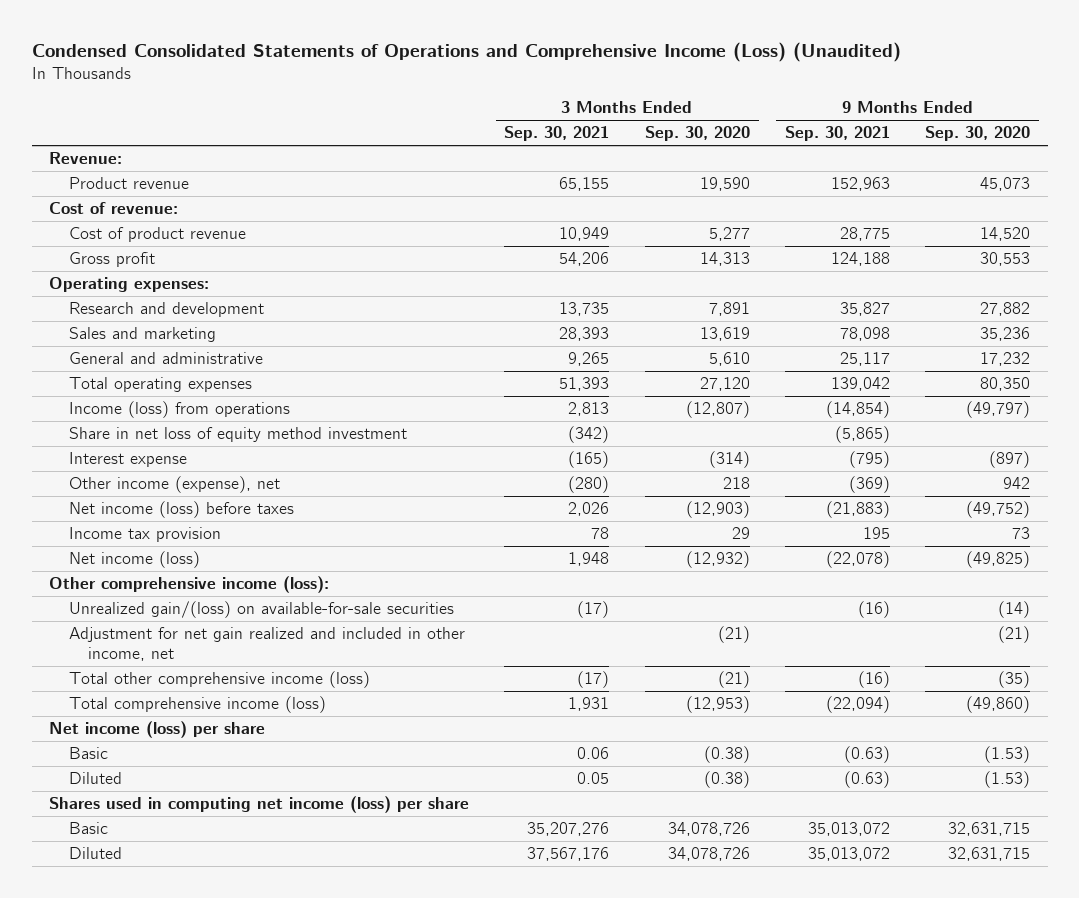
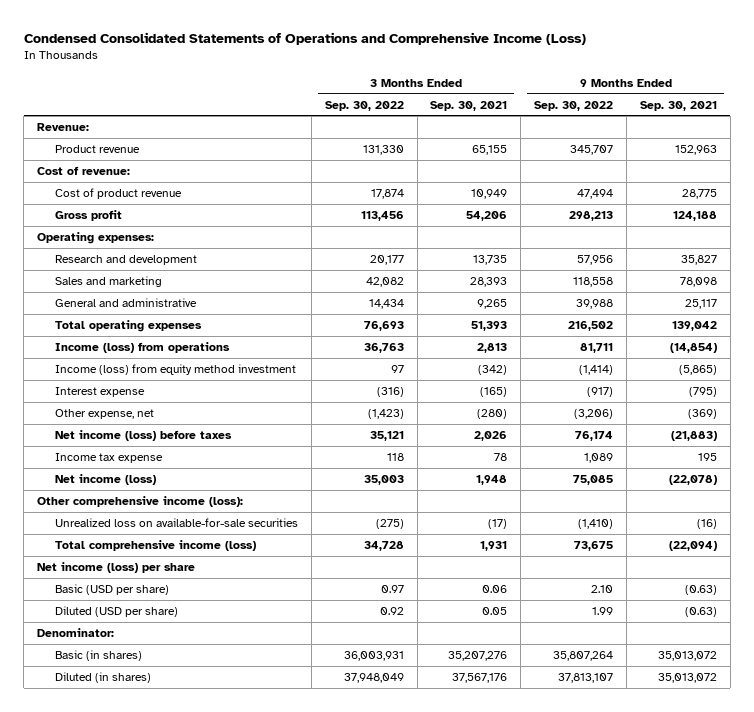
[31,41,901,62] Condensed Consolidated Statements of Operations and Comprehensive Income (Loss) (Unaudited) -> [23,31,586,45] Condensed Consolidated Statements of Operations and Comprehensive Income (Loss)
[644,126,750,142] Sep. 30, 2020 -> none
[925,126,1031,142] Sep. 30, 2020 -> none
none -> [324,100,404,111] Sep. 30, 2022
none -> [534,100,614,111] Sep. 30, 2022
[68,427,407,443] Share in net loss of equity method investment -> [54,364,296,376] Income (loss) from equity method investment
[68,476,280,494] Other income (expense), net -> [54,409,154,420] Other expense, net
[68,527,221,543] Income tax provision -> [54,453,163,464] Income tax expense
[68,627,465,661] Adjustment for net gain realized and included in other income, net -> none
[68,671,370,689] Total other comprehensive income (loss) -> none
[68,601,454,619] Unrealized gain/(loss) on available-for-sale securities -> [54,518,298,528] Unrealized loss on available-for-sale securities
[68,747,108,760] Basic -> [54,584,169,596] Basic (USD per share)
[68,772,122,785] Diluted -> [54,606,178,618] Diluted (USD per share)
[49,796,470,814] Shares used in computing net income (loss) per share -> [37,628,115,638] Denominator:
[68,822,108,835] Basic -> [54,650,142,662] Basic (in shares)
[68,847,122,860] Diluted -> [54,672,151,684] Diluted (in shares)

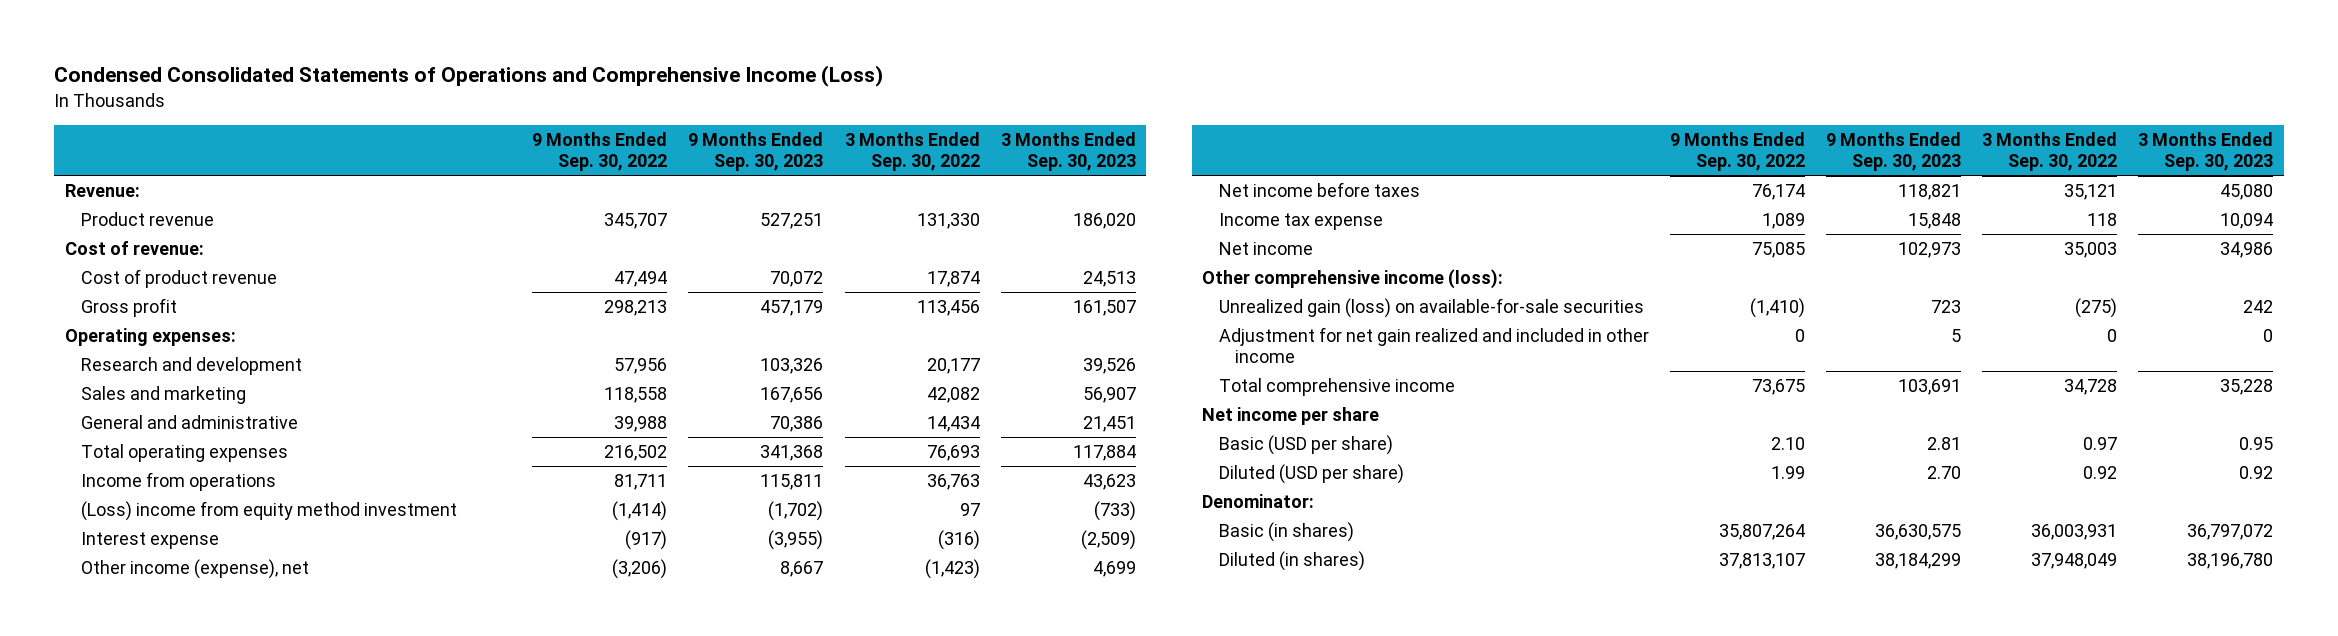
[430,100,508,111] Sep. 30, 2021 -> none
[639,100,717,111] Sep. 30, 2021 -> none
none -> [688,131,824,172] 9 Months Ended Sep. 30, 2023
none -> [1000,131,1136,172] 3 Months Ended Sep. 30, 2023
[54,342,230,354] Income (loss) from operations -> [81,471,277,491] Income from operations
[54,364,296,376] Income (loss) from equity method investment -> [81,500,458,521] (Loss) income from equity method investment
[54,409,154,420] Other expense, net -> [81,558,310,579] Other income (expense), net
[54,430,232,442] Net income (loss) before taxes -> [1218,181,1420,197] Net income before taxes
[54,474,156,486] Net income (loss) -> [1218,241,1313,255] Net income
[54,518,298,528] Unrealized loss on available-for-sale securities -> [1218,297,1644,318] Unrealized gain (loss) on available-for-sale securities
none -> [1218,326,1649,364] Adjustment for net gain realized and included in other income
[54,540,256,552] Total comprehensive income (loss) -> [1218,377,1455,396] Total comprehensive income
[37,562,196,574] Net income (loss) per share -> [1202,406,1380,425] Net income per share

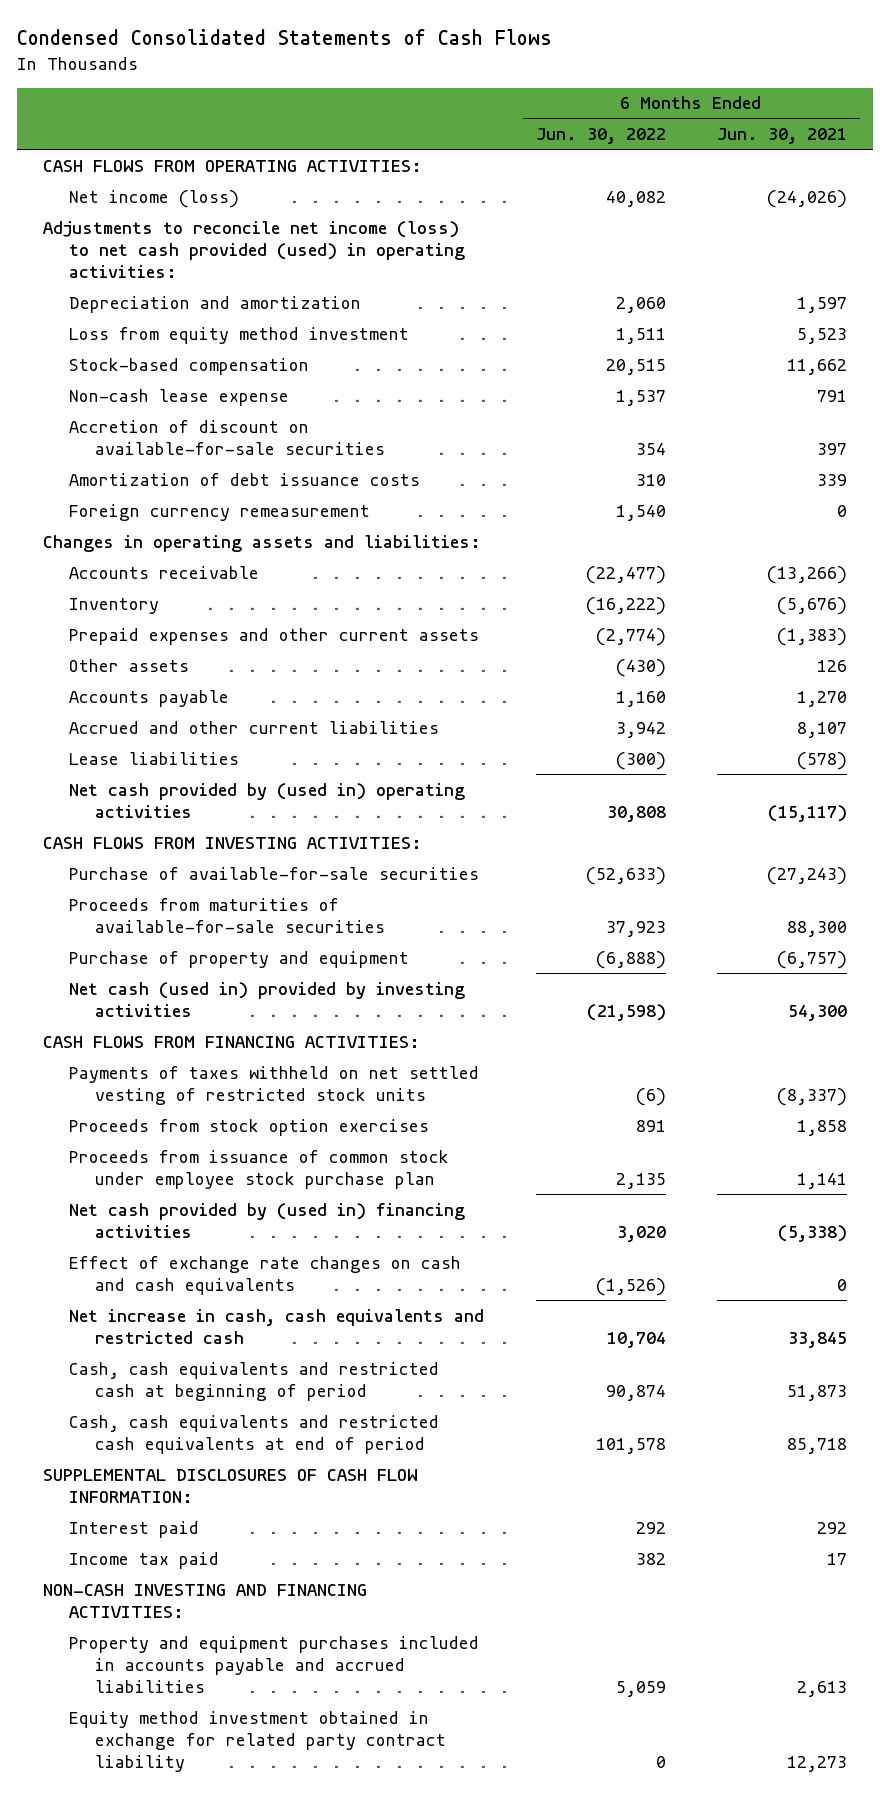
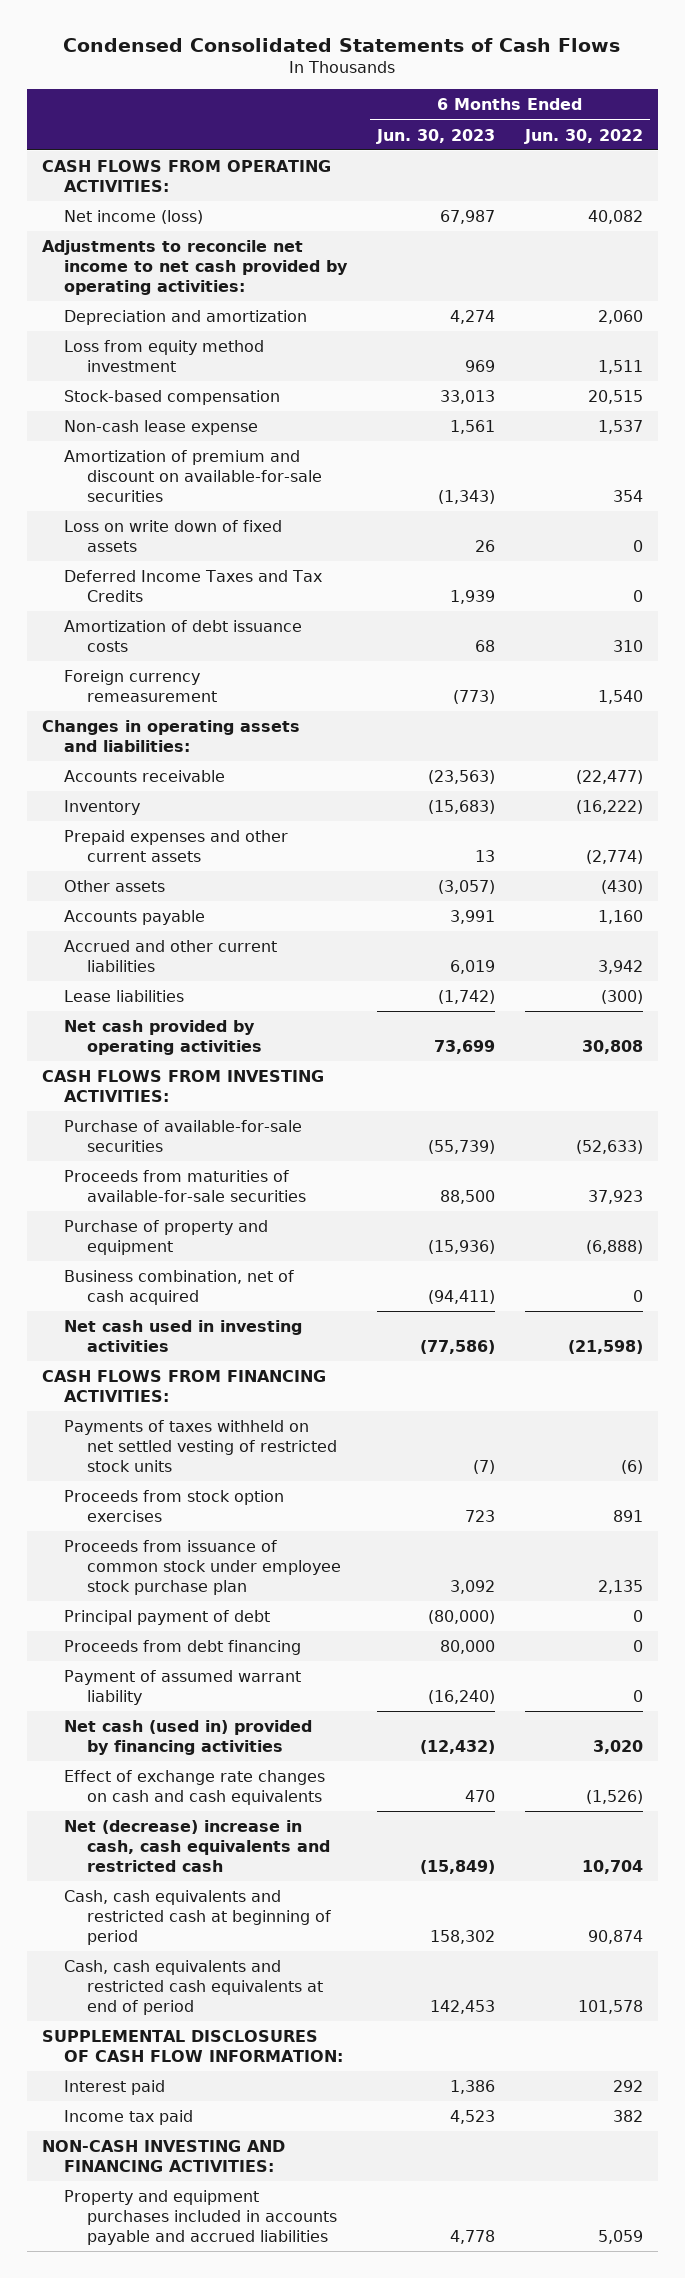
[717,127,848,144] Jun. 30, 2021 -> none
none -> [376,128,496,144] Jun. 30, 2023
[43,220,465,278] Adjustments to reconcile net income (loss) to net cash provided (used) in operating activities: -> [41,240,349,295] Adjustments to reconcile net income to net cash provided by operating activities:
[68,419,385,455] Accretion of discount on available-for-sale securities -> [64,450,322,502] Amortization of premium and discount on available-for-sale securities
none -> [64,520,283,552] Loss on write down of fixed assets
none -> [64,570,323,602] Deferred Income Taxes and Tax Credits
[68,782,465,818] Net cash provided by (used in) operating activities -> [64,1020,262,1055] Net cash provided by operating activities
none -> [64,1270,295,1305] Business combination, net of cash acquired
[68,981,465,1017] Net cash (used in) provided by investing activities -> [64,1320,303,1352] Net cash used in investing activities
none -> [64,1610,271,1626] Principal payment of debt
none -> [64,1640,302,1656] Proceeds from debt financing
none -> [64,1670,302,1705] Payment of assumed warrant liability
[68,1202,465,1238] Net cash provided by (used in) financing activities -> [64,1720,313,1755] Net cash (used in) provided by financing activities
[68,1308,484,1344] Net increase in cash, cash equivalents and restricted cash -> [64,1820,330,1872] Net (decrease) increase in cash, cash equivalents and restricted cash
[68,1710,446,1772] Equity method investment obtained in exchange for related party contract liability -> none

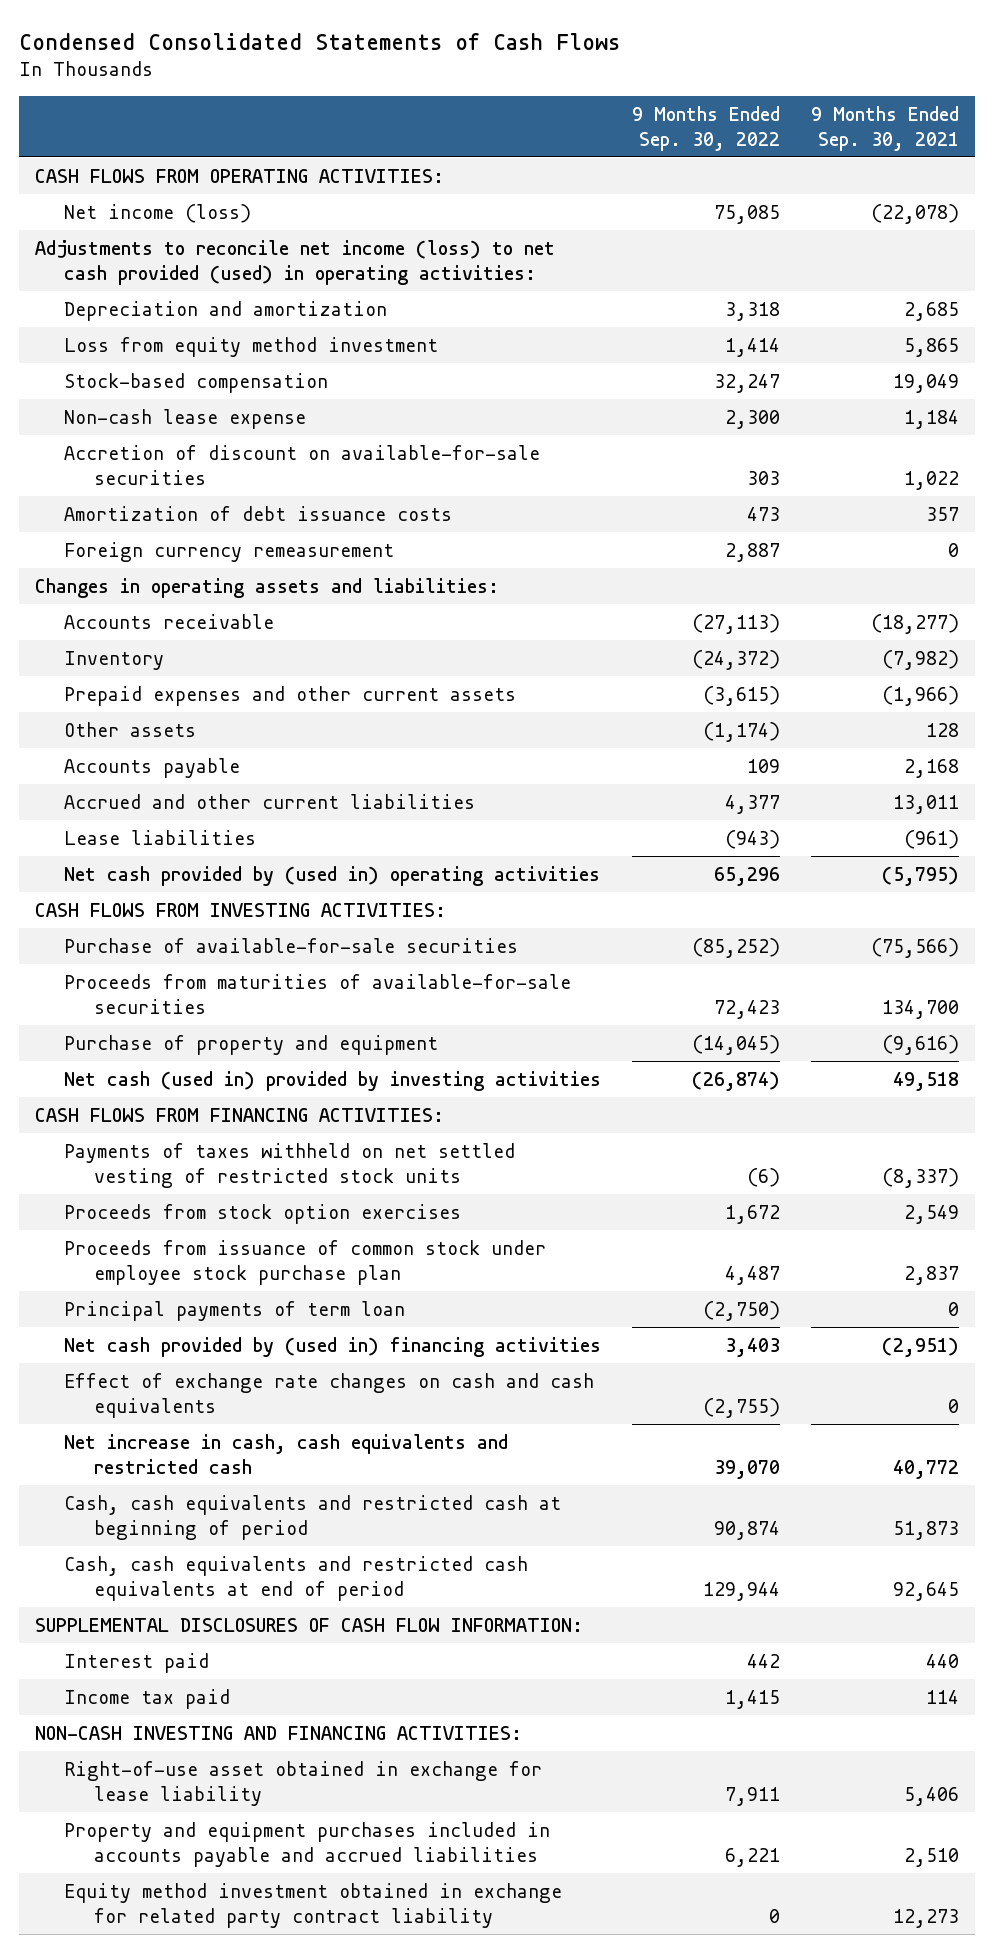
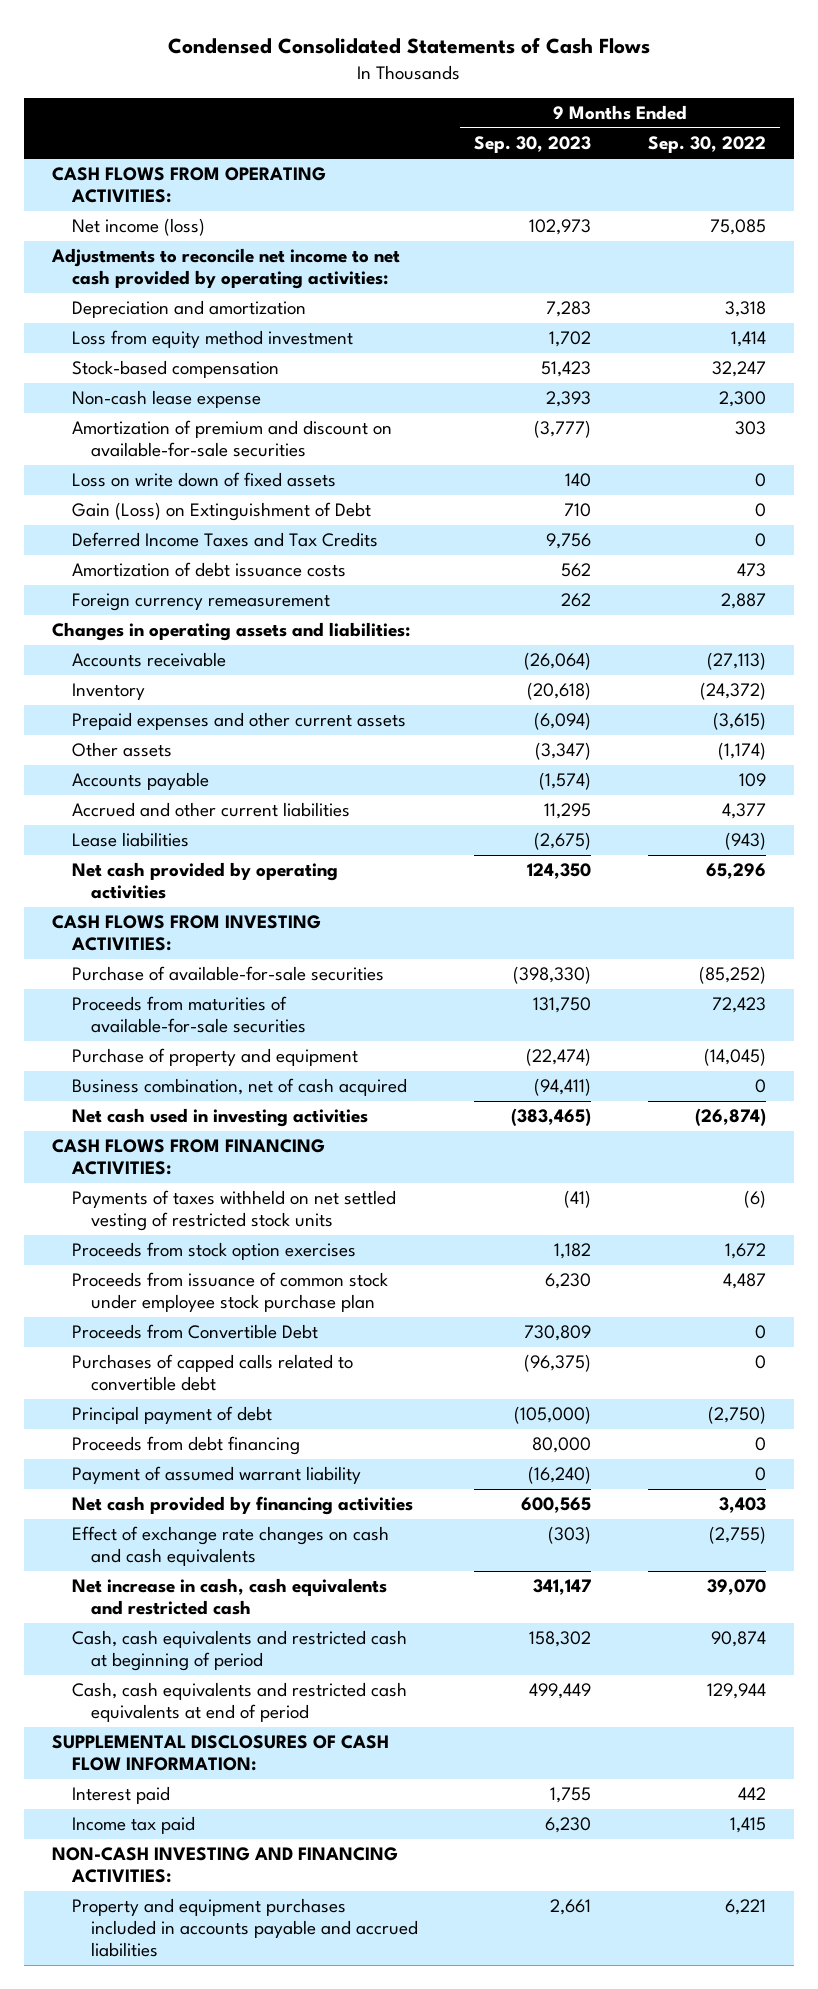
[811,105,960,151] 9 Months Ended Sep. 30, 2021 -> none
none -> [474,136,592,154] Sep. 30, 2023
[34,239,555,285] Adjustments to reconcile net income (loss) to net cash provided (used) in operating activities: -> [51,248,401,290] Adjustments to reconcile net income to net cash provided by operating activities:
[64,444,541,485] Accretion of discount on available-for-sale securities -> [71,420,392,458] Amortization of premium and discount on available-for-sale securities
none -> [71,472,336,488] Loss on write down of fixed assets
none -> [71,502,371,522] Gain (Loss) on Extinguishment of Debt
none -> [71,532,378,548] Deferred Income Taxes and Tax Credits
[64,865,601,886] Net cash provided by (used in) operating activities -> [71,862,338,900] Net cash provided by operating activities
none -> [71,1078,407,1097] Business combination, net of cash acquired
[64,1070,602,1091] Net cash (used in) provided by investing activities -> [71,1108,368,1128] Net cash used in investing activities
none -> [71,1324,318,1340] Proceeds from Convertible Debt
none -> [71,1354,353,1392] Purchases of capped calls related to convertible debt
[64,1300,406,1321] Principal payments of term loan -> [71,1406,272,1425] Principal payment of debt
none -> [71,1436,300,1456] Proceeds from debt financing
none -> [71,1466,361,1485] Payment of assumed warrant liability
[64,1336,602,1357] Net cash provided by (used in) financing activities -> [71,1496,413,1516] Net cash provided by financing activities
[64,1760,543,1806] Right-of-use asset obtained in exchange for lease liability -> none
[64,1882,563,1928] Equity method investment obtained in exchange for related party contract liability -> none

